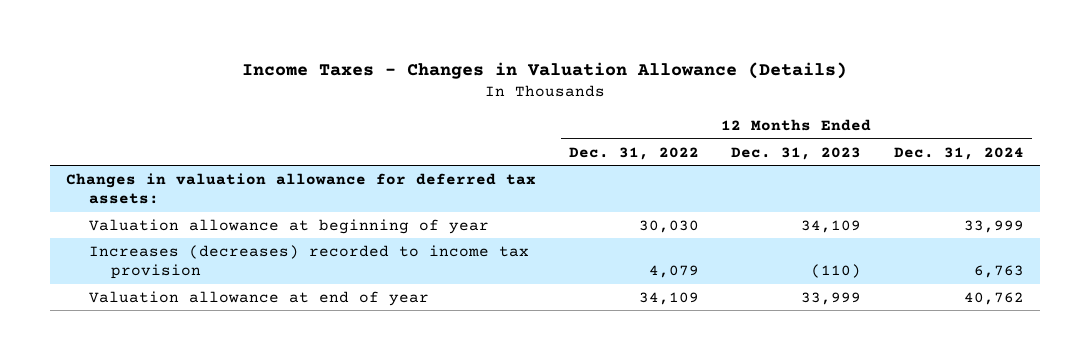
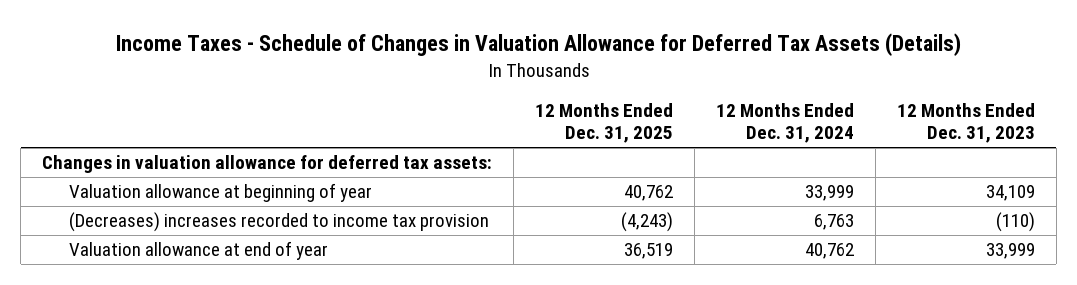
[242,61,848,79] Income Taxes - Changes in Valuation Allowance (Details) -> [115,32,961,56] Income Taxes - Schedule of Changes in Valuation Allowance for Deferred Tax Assets (Details)
[568,146,699,160] Dec. 31, 2022 -> none
none -> [535,103,674,144] 12 Months Ended Dec. 31, 2025
[88,244,529,280] Increases (decreases) recorded to income tax provision -> [68,212,489,233] (Decreases) increases recorded to income tax provision

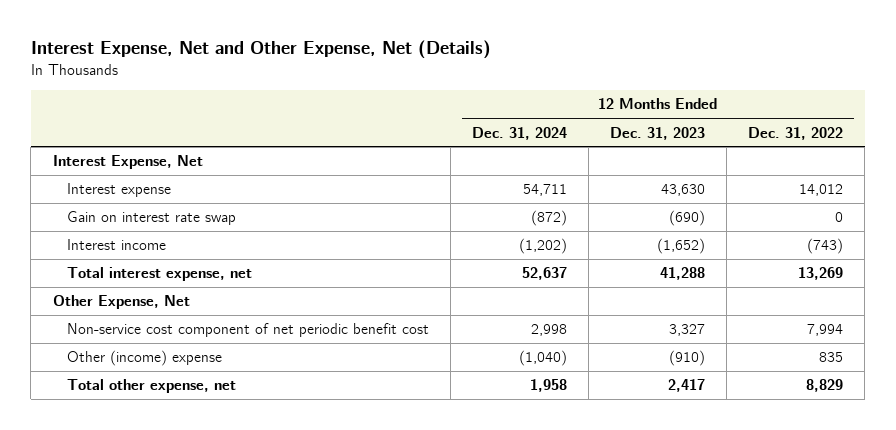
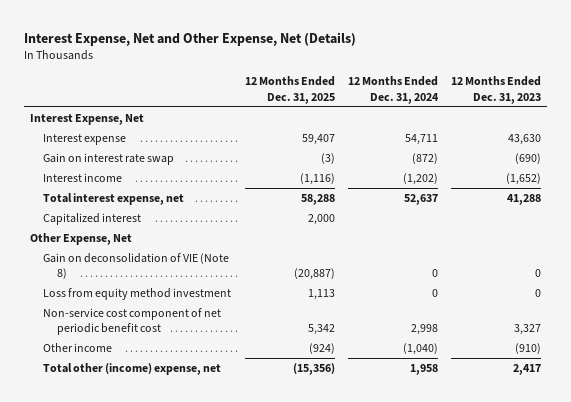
[748,126,844,140] Dec. 31, 2022 -> none
none -> [244,76,335,104] 12 Months Ended Dec. 31, 2025
none -> [43,212,142,225] Capitalized interest
none -> [43,252,230,280] Gain on deconsolidation of VIE (Note 8)
none -> [43,287,232,300] Loss from equity method investment
[67,350,223,367] Other (income) expense -> [43,342,113,352] Other income
[67,379,237,394] Total other expense, net -> [43,362,222,375] Total other (income) expense, net

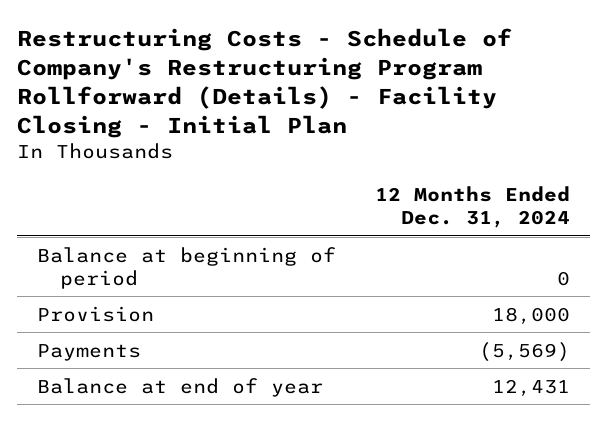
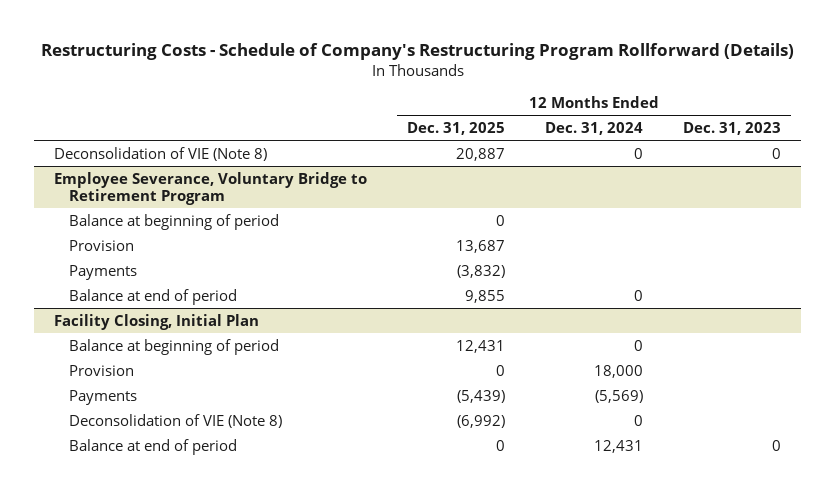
[17,28,513,138] Restructuring Costs - Schedule of Company's Restructuring Program Rollforward (Details) - Facility Closing - Initial Plan -> [40,43,794,61] Restructuring Costs - Schedule of Company's Restructuring Program Rollforward (Details)
none -> [407,121,506,135] Dec. 31, 2025
none -> [683,121,782,135] Dec. 31, 2023
none -> [54,146,268,161] Deconsolidation of VIE (Note 8)
none -> [54,171,368,205] Employee Severance, Voluntary Bridge to Retirement Program
none -> [69,213,280,230] Balance at beginning of period
none -> [69,239,135,251] Provision
none -> [69,264,138,280] Payments
none -> [69,288,238,305] Balance at end of period
none -> [54,313,260,330] Facility Closing, Initial Plan
none -> [69,413,283,428] Deconsolidation of VIE (Note 8)
[37,377,324,397] Balance at end of year -> [69,438,238,455] Balance at end of period

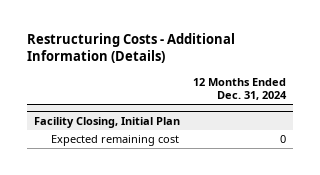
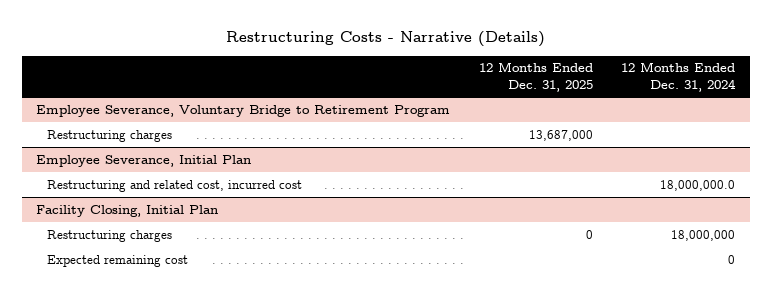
[26,33,235,64] Restructuring Costs - Additional Information (Details) -> [225,31,545,48] Restructuring Costs - Narrative (Details)
none -> [478,62,593,92] 12 Months Ended Dec. 31, 2025
none -> [36,104,451,117] Employee Severance, Voluntary Bridge to Retirement Program
none -> [46,129,172,142] Restructuring charges
none -> [36,154,252,167] Employee Severance, Initial Plan
none -> [46,179,302,192] Restructuring and related cost, incurred cost
none -> [46,229,172,242] Restructuring charges

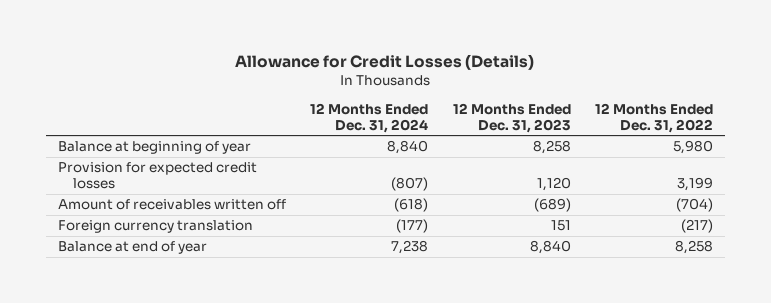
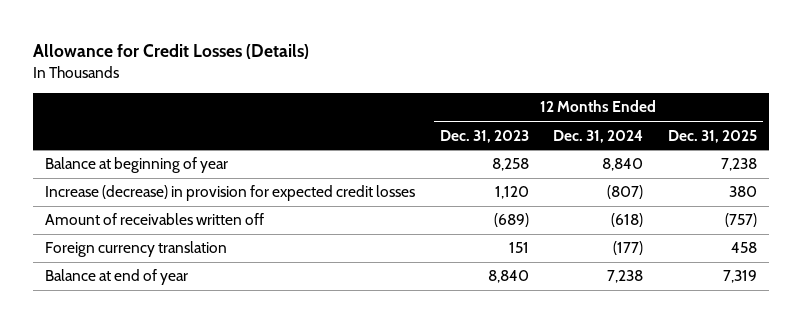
[595,102,714,133] 12 Months Ended Dec. 31, 2022 -> none
none -> [667,129,757,143] Dec. 31, 2025
[57,162,257,190] Provision for expected credit losses -> [45,185,416,202] Increase (decrease) in provision for expected credit losses

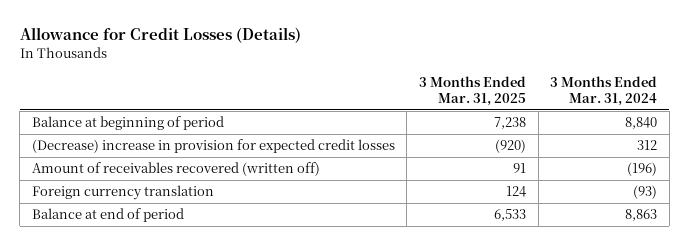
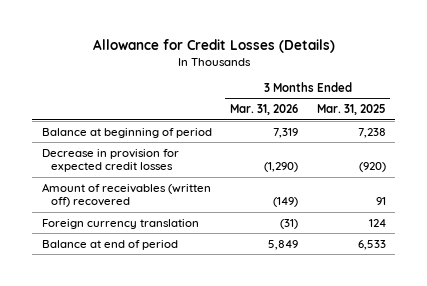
[550,76,658,107] 3 Months Ended Mar. 31, 2024 -> none
none -> [230,104,299,116] Mar. 31, 2026
[31,139,395,154] (Decrease) increase in provision for expected credit losses -> [41,148,179,173] Decrease in provision for expected credit losses
[31,162,320,177] Amount of receivables recovered (written off) -> [41,182,211,208] Amount of receivables (written off) recovered

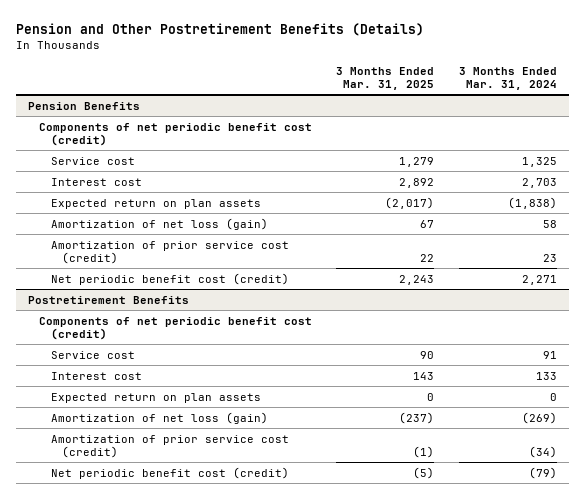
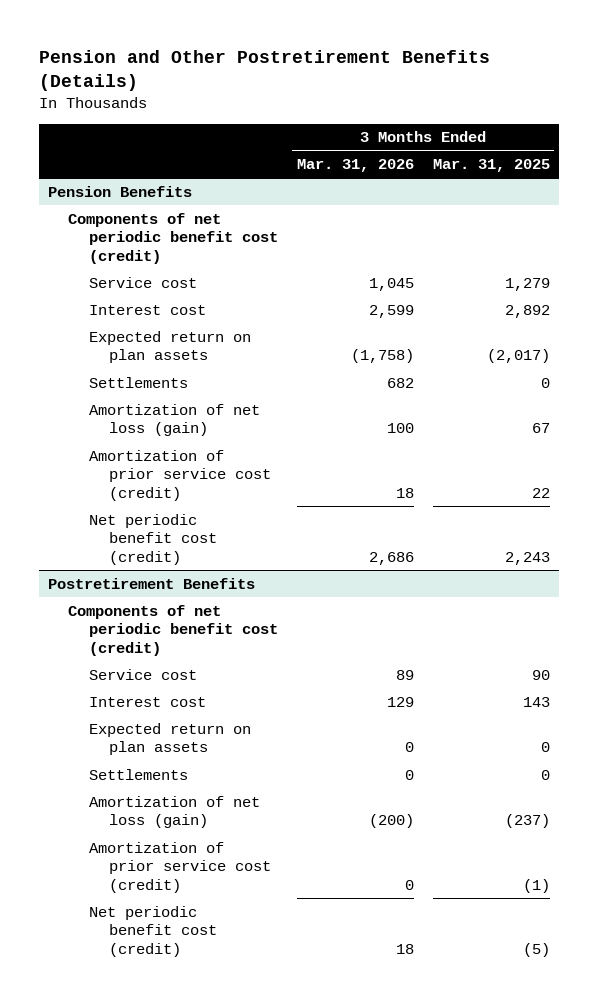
[458,66,557,91] 3 Months Ended Mar. 31, 2024 -> none
none -> [296,158,414,172] Mar. 31, 2026
none -> [88,376,188,388] Settlements
none -> [88,768,188,780] Settlements

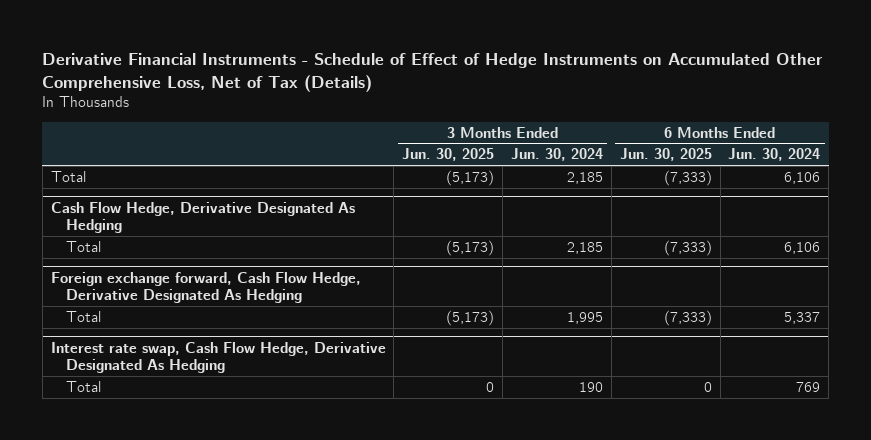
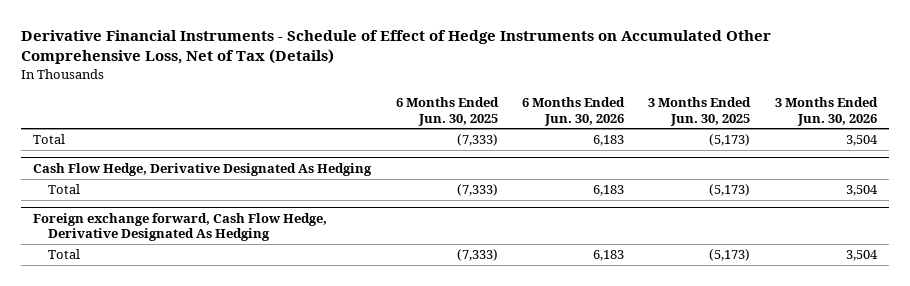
[510,148,603,162] Jun. 30, 2024 -> none
[728,148,821,162] Jun. 30, 2024 -> none
none -> [521,97,625,126] 6 Months Ended Jun. 30, 2026
none -> [774,97,878,126] 3 Months Ended Jun. 30, 2026
[50,341,386,373] Interest rate swap, Cash Flow Hedge, Derivative Designated As Hedging -> none
[66,380,102,392] Total -> none

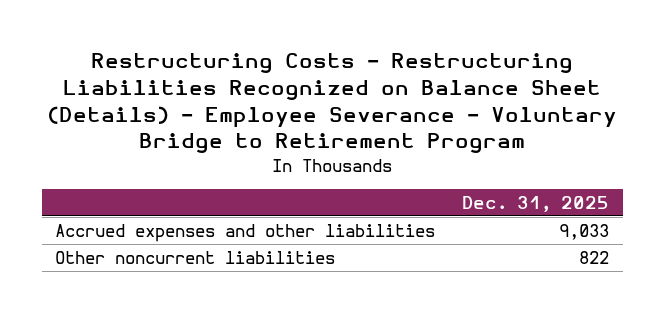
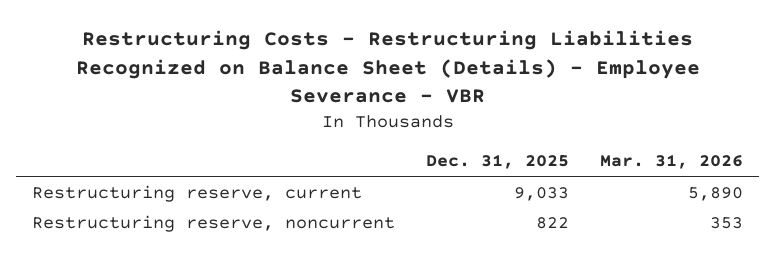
[47,53,618,154] Restructuring Costs - Restructuring Liabilities Recognized on Balance Sheet (Details) - Employee Severance - Voluntary Bridge to Retirement Program -> [75,29,700,104] Restructuring Costs - Restructuring Liabilities Recognized on Balance Sheet (Details) - Employee Severance - VBR
none -> [600,154,744,170] Mar. 31, 2026
[55,223,436,242] Accrued expenses and other liabilities -> [31,184,362,202] Restructuring reserve, current
[55,250,336,264] Other noncurrent liabilities -> [31,214,395,232] Restructuring reserve, noncurrent

